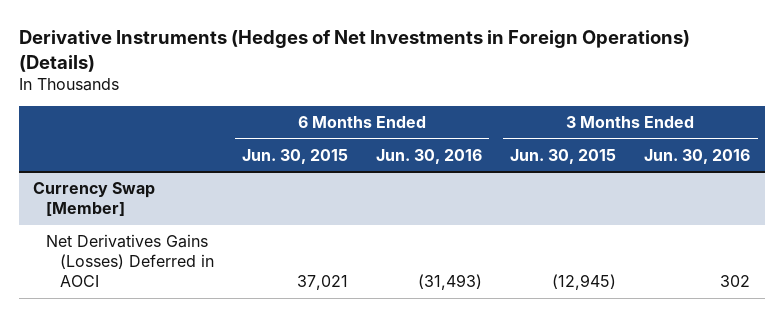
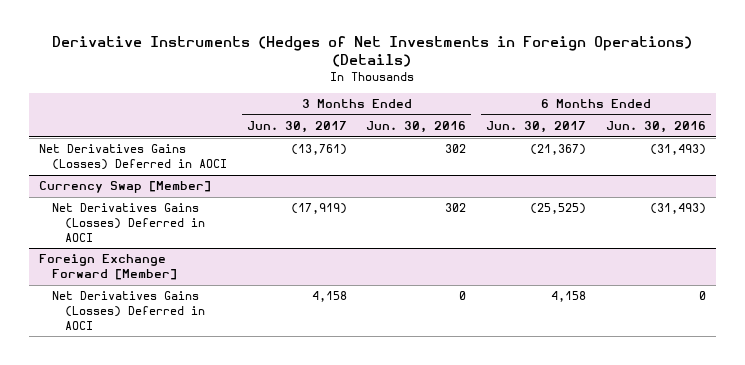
[241,148,348,164] Jun. 30, 2015 -> none
[510,148,617,164] Jun. 30, 2015 -> none
none -> [246,121,347,134] Jun. 30, 2017
none -> [486,121,587,134] Jun. 30, 2017
none -> [38,144,227,171] Net Derivatives Gains (Losses) Deferred in AOCI
none -> [38,254,177,281] Foreign Exchange Forward [Member]
none -> [51,291,206,330] Net Derivatives Gains (Losses) Deferred in AOCI

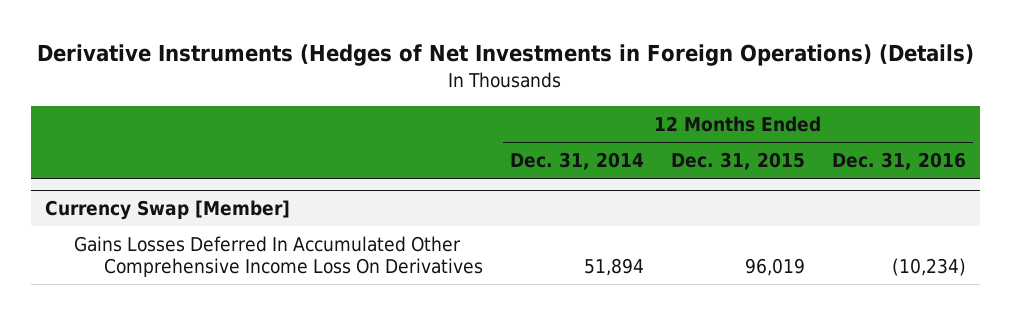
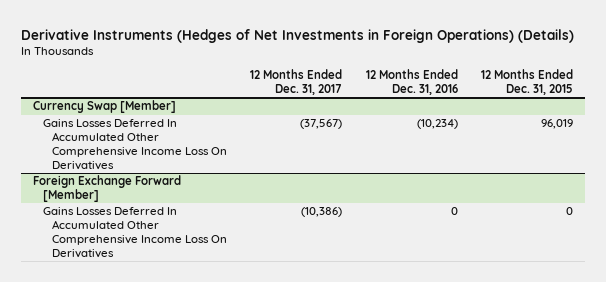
[510,152,645,171] Dec. 31, 2014 -> none
none -> [250,69,343,96] 12 Months Ended Dec. 31, 2017
none -> [33,175,182,203] Foreign Exchange Forward [Member]
none -> [42,207,227,258] Gains Losses Deferred In Accumulated Other Comprehensive Income Loss On Derivatives

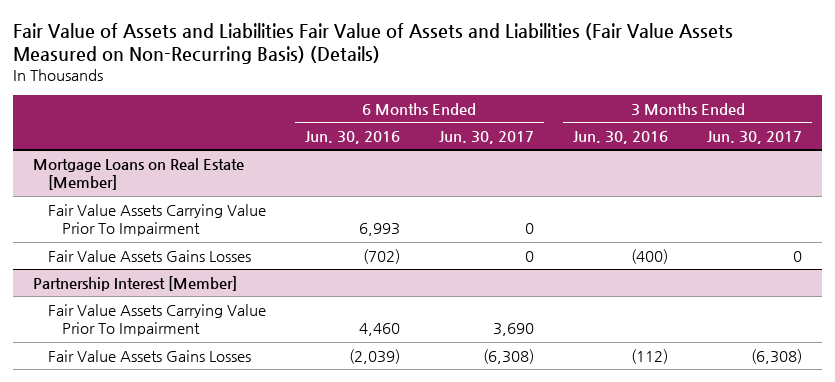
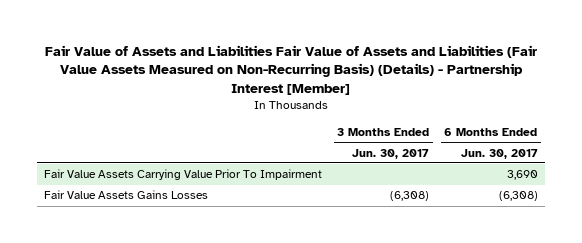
[13,22,734,64] Fair Value of Assets and Liabilities Fair Value of Assets and Liabilities (Fair Value Assets Measured on Non-Recurring Basis) (Details) -> [44,44,537,96] Fair Value of Assets and Liabilities Fair Value of Assets and Liabilities (Fair Value Assets Measured on Non-Recurring Basis) (Details) - Partnership Interest [Member]
[304,130,400,144] Jun. 30, 2016 -> none
[573,130,669,144] Jun. 30, 2016 -> none
[32,157,244,191] Mortgage Loans on Real Estate [Member] -> none
[47,203,266,237] Fair Value Assets Carrying Value Prior To Impairment -> none
[47,249,251,262] Fair Value Assets Gains Losses -> none
[32,275,237,291] Partnership Interest [Member] -> none

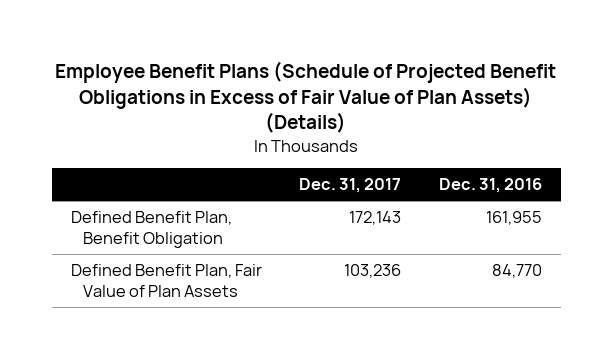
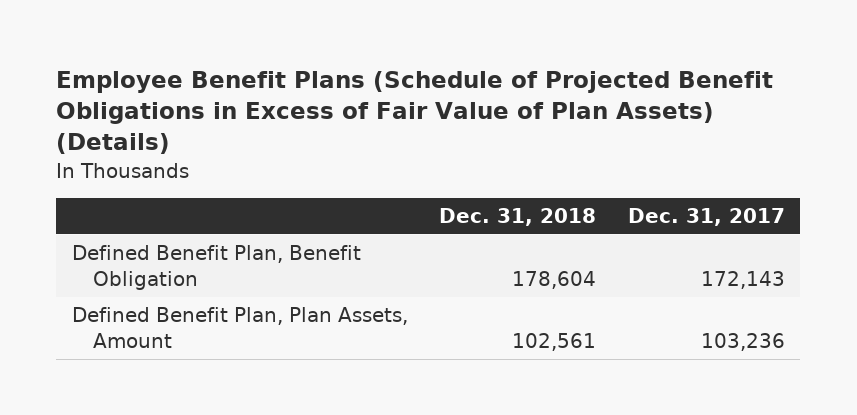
[439,178,543,194] Dec. 31, 2016 -> none
none -> [439,208,597,227] Dec. 31, 2018
[70,263,262,298] Defined Benefit Plan, Fair Value of Plan Assets -> [72,307,409,349] Defined Benefit Plan, Plan Assets, Amount

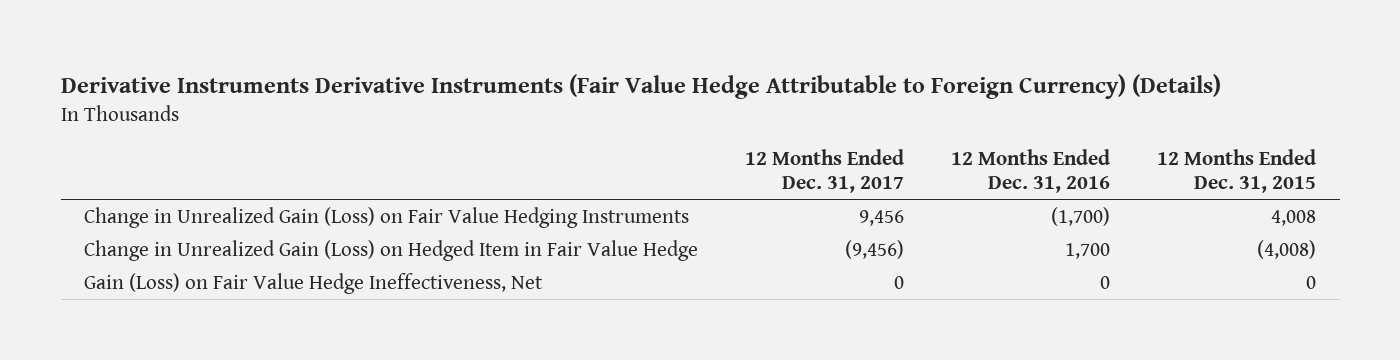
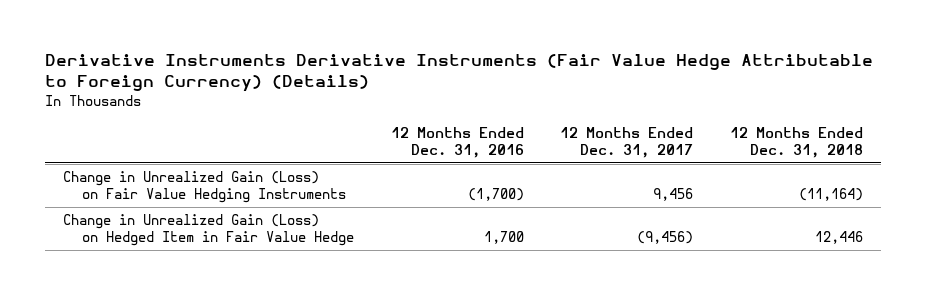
[1157,149,1317,194] 12 Months Ended Dec. 31, 2015 -> none
none -> [729,126,863,158] 12 Months Ended Dec. 31, 2018
[84,272,544,294] Gain (Loss) on Fair Value Hedge Ineffectiveness, Net -> none

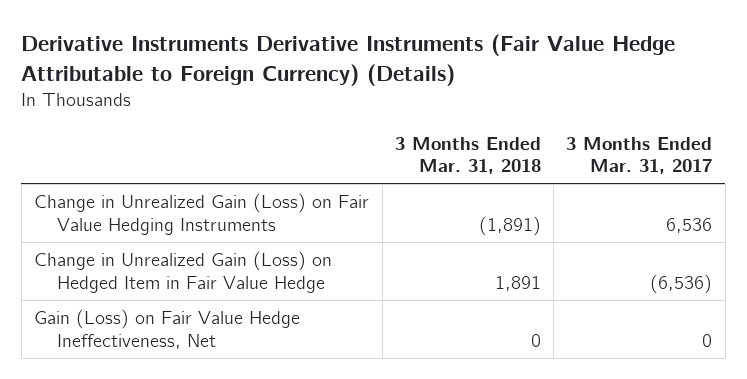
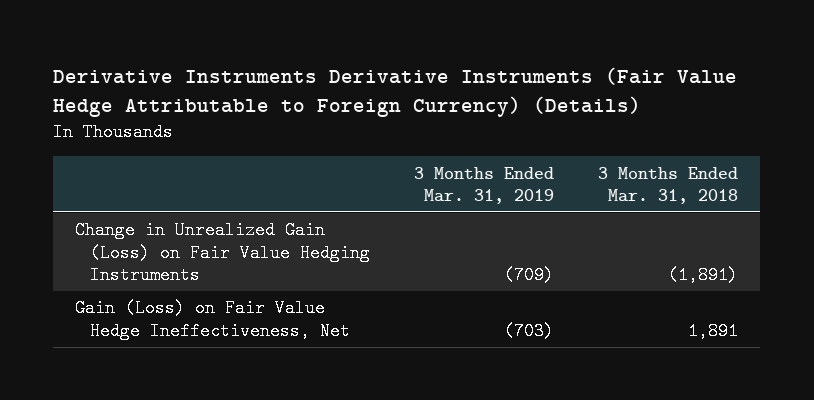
[566,136,713,175] 3 Months Ended Mar. 31, 2017 -> none
none -> [414,166,555,205] 3 Months Ended Mar. 31, 2019
[34,251,333,293] Change in Unrealized Gain (Loss) on Hedged Item in Fair Value Hedge -> none
[530,333,541,347] 0 -> [688,321,739,340] 1,891

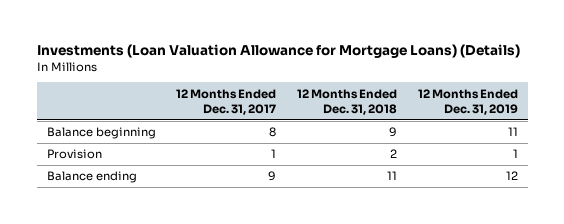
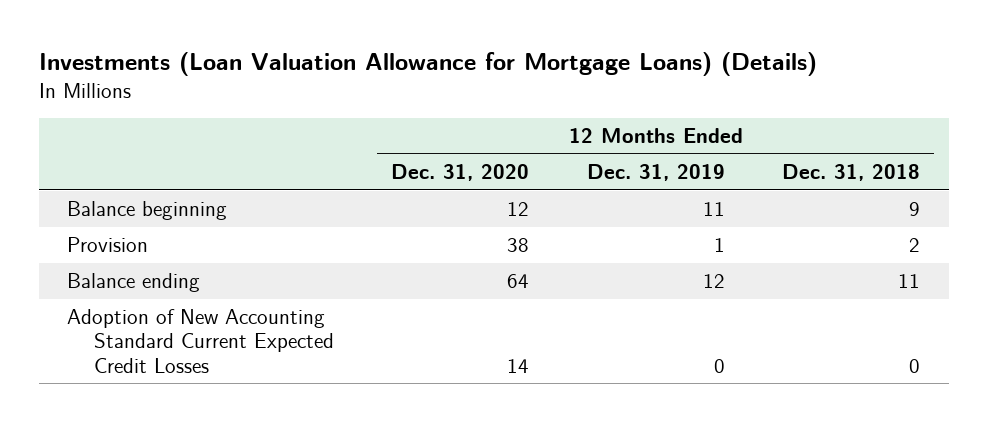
[176,88,277,115] 12 Months Ended Dec. 31, 2017 -> none
none -> [391,164,530,182] Dec. 31, 2020
none -> [67,309,335,373] Adoption of New Accounting Standard Current Expected Credit Losses

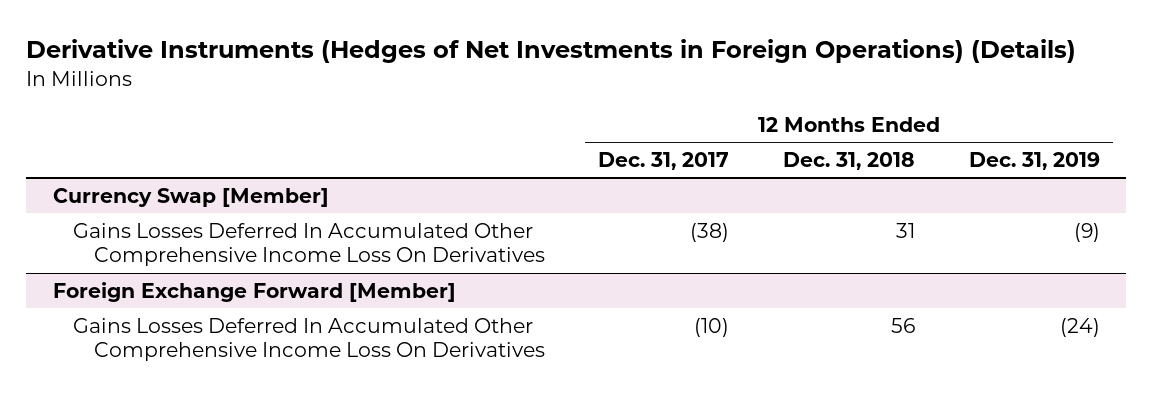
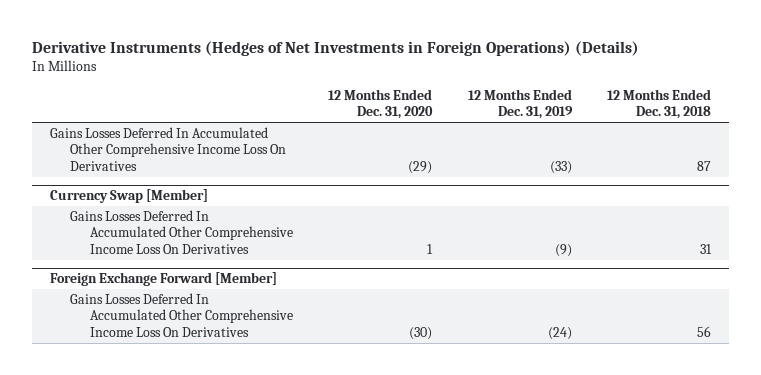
[598,151,730,170] Dec. 31, 2017 -> none
none -> [328,88,434,120] 12 Months Ended Dec. 31, 2020
none -> [49,127,286,171] Gains Losses Deferred In Accumulated Other Comprehensive Income Loss On Derivatives

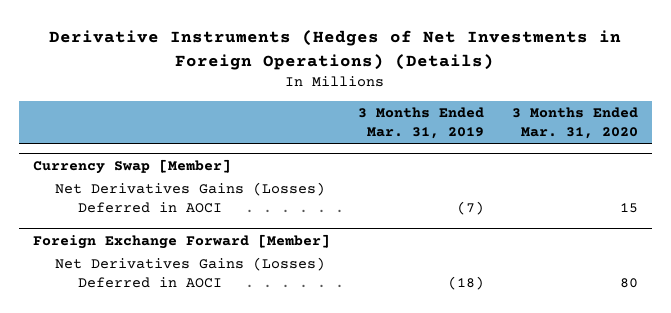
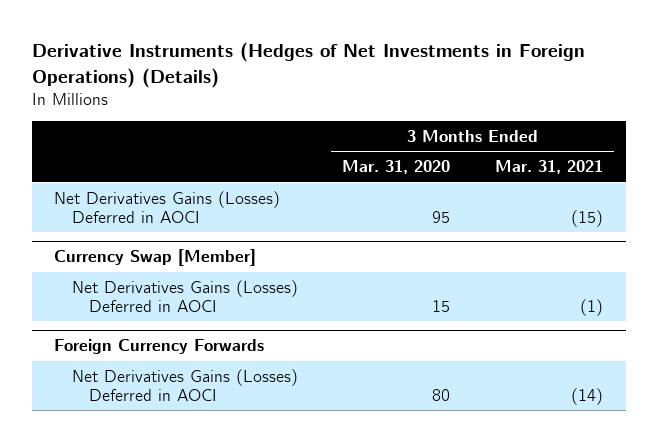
[357,107,484,140] 3 Months Ended Mar. 31, 2019 -> none
none -> [495,160,604,175] Mar. 31, 2021
none -> [54,190,281,223] Net Derivatives Gains (Losses) Deferred in AOCI
[32,233,330,249] Foreign Exchange Forward [Member] -> [54,339,265,355] Foreign Currency Forwards

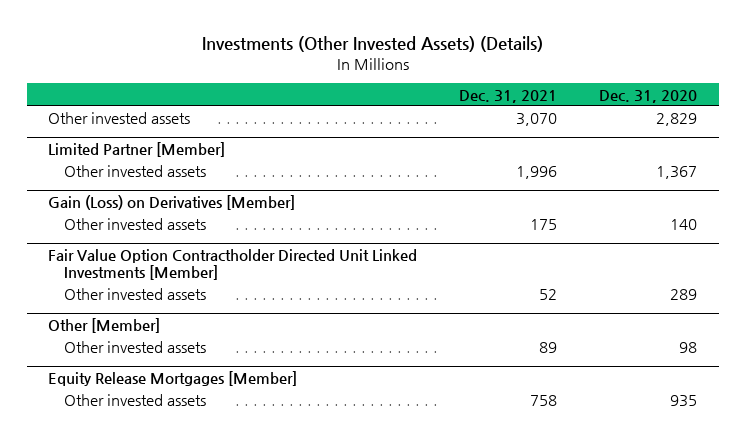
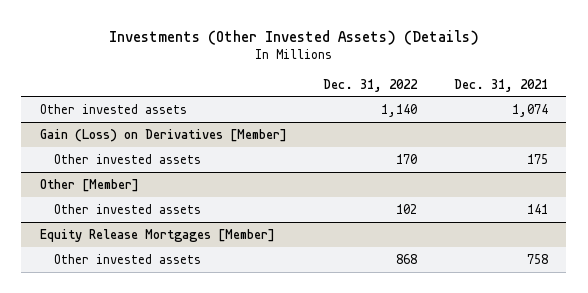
[599,89,698,103] Dec. 31, 2020 -> none
none -> [323,78,419,92] Dec. 31, 2022
[47,141,225,157] Limited Partner [Member] -> none
[64,165,207,178] Other invested assets -> none
[516,113,558,127] 3,070 -> [511,103,548,117] 1,074
[47,248,417,280] Fair Value Option Contractholder Directed Unit Linked Investments [Member] -> none
[64,288,207,301] Other invested assets -> none
[539,342,558,354] 89 -> [526,203,548,214] 141

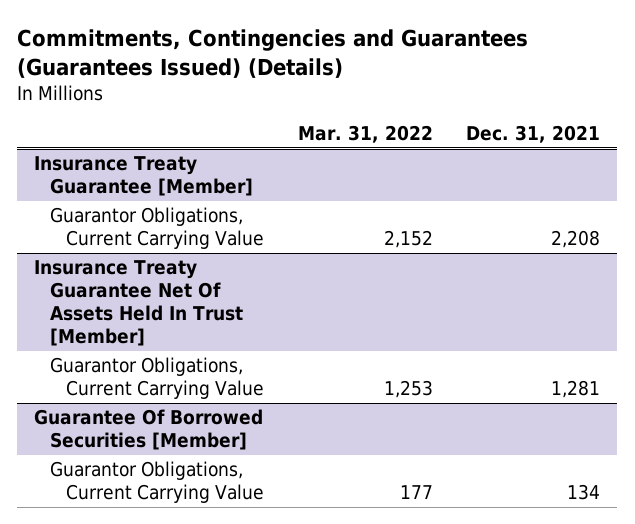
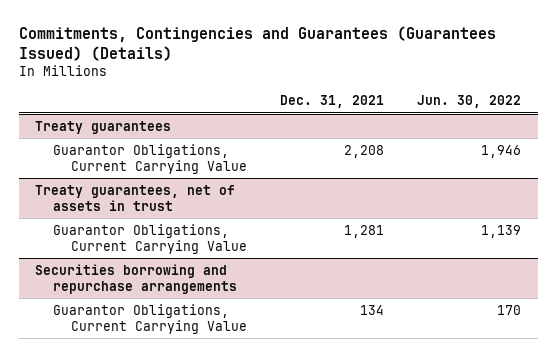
[297,124,433,143] Mar. 31, 2022 -> none
none -> [417,95,522,109] Jun. 30, 2022
[34,156,254,197] Insurance Treaty Guarantee [Member] -> [35,120,172,134] Treaty guarantees
[34,260,244,347] Insurance Treaty Guarantee Net Of Assets Held In Trust [Member] -> [35,184,236,211] Treaty guarantees, net of assets in trust
[34,409,264,451] Guarantee Of Borrowed Securities [Member] -> [35,263,237,294] Securities borrowing and repurchase arrangements

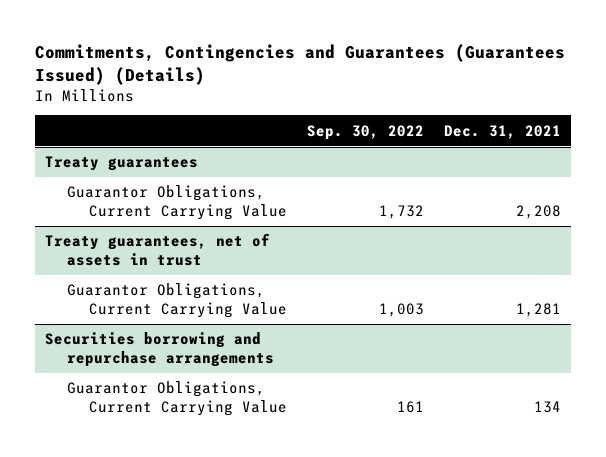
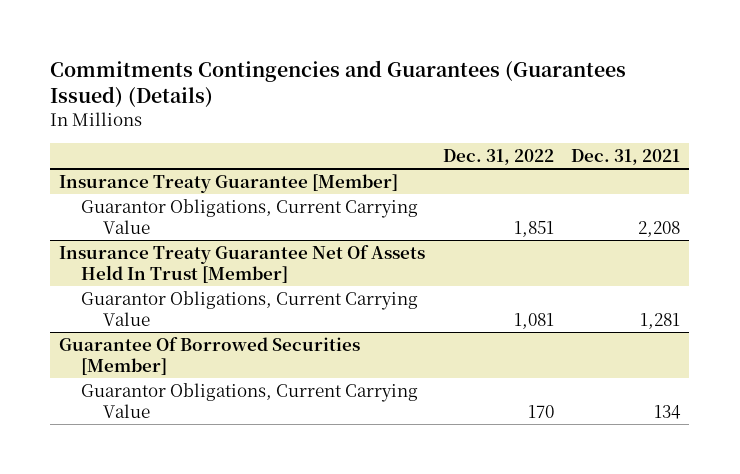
[34,43,565,85] Commitments, Contingencies and Guarantees (Guarantees Issued) (Details) -> [50,59,627,108] Commitments Contingencies and Guarantees (Guarantees Issued) (Details)
[307,124,425,140] Sep. 30, 2022 -> none
none -> [442,148,554,165] Dec. 31, 2022
[44,156,198,172] Treaty guarantees -> [59,173,399,193] Insurance Treaty Guarantee [Member]
[44,233,270,267] Treaty guarantees, net of assets in trust -> [59,244,426,283] Insurance Treaty Guarantee Net Of Assets Held In Trust [Member]
[44,332,274,368] Securities borrowing and repurchase arrangements -> [59,336,361,375] Guarantee Of Borrowed Securities [Member]

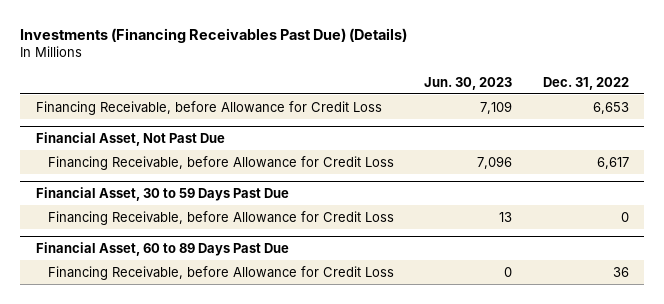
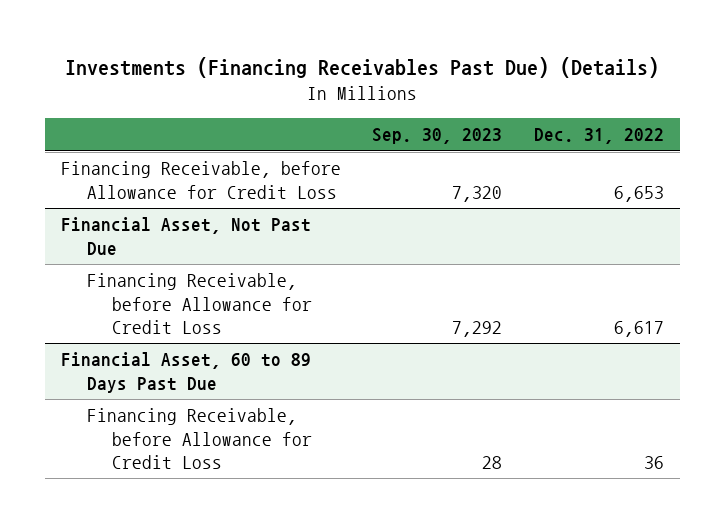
[424,76,513,90] Jun. 30, 2023 -> none
none -> [372,128,503,145] Sep. 30, 2023
[35,186,289,201] Financial Asset, 30 to 59 Days Past Due -> none
[47,210,394,225] Financing Receivable, before Allowance for Credit Loss -> none

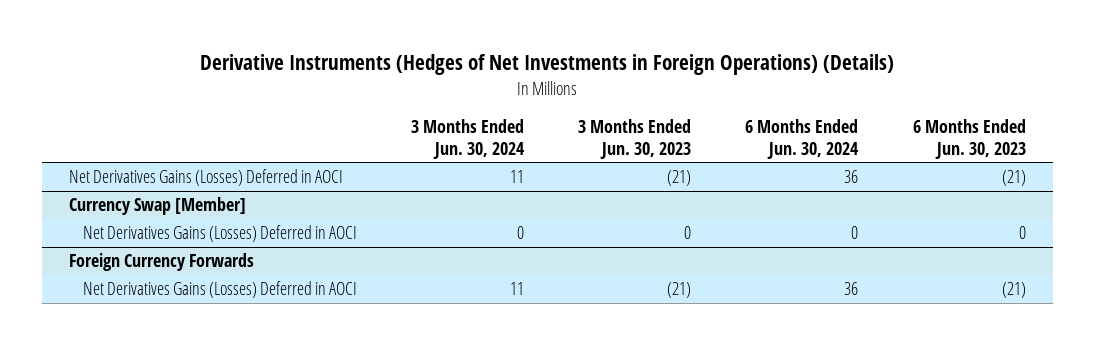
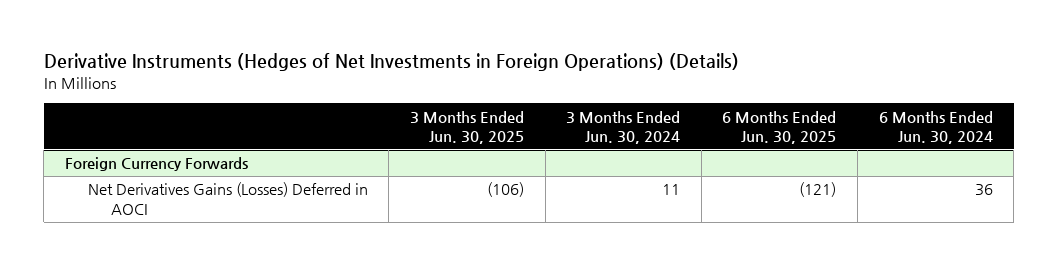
[578,119,692,159] 3 Months Ended Jun. 30, 2023 -> none
[912,119,1026,159] 6 Months Ended Jun. 30, 2023 -> none
none -> [409,110,524,145] 3 Months Ended Jun. 30, 2025
none -> [722,110,837,145] 6 Months Ended Jun. 30, 2025
[69,169,344,187] Net Derivatives Gains (Losses) Deferred in AOCI -> none
[69,197,247,216] Currency Swap [Member] -> none
[82,225,357,243] Net Derivatives Gains (Losses) Deferred in AOCI -> none

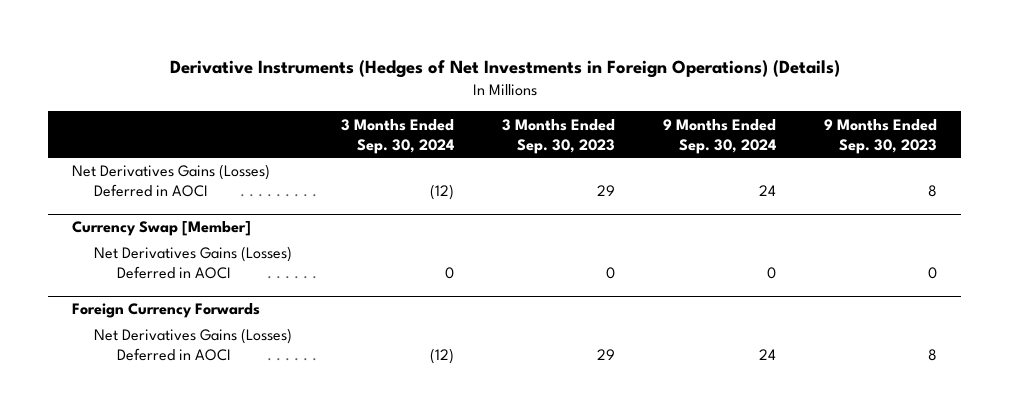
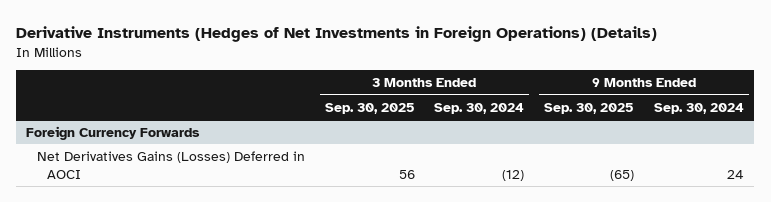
[501,118,615,154] 3 Months Ended Sep. 30, 2023 -> none
[823,118,937,154] 9 Months Ended Sep. 30, 2023 -> none
none -> [324,102,415,114] Sep. 30, 2025
none -> [544,102,635,114] Sep. 30, 2025
[72,164,271,198] Net Derivatives Gains (Losses) Deferred in AOCI -> none
[72,221,252,237] Currency Swap [Member] -> none
[94,246,293,280] Net Derivatives Gains (Losses) Deferred in AOCI -> none

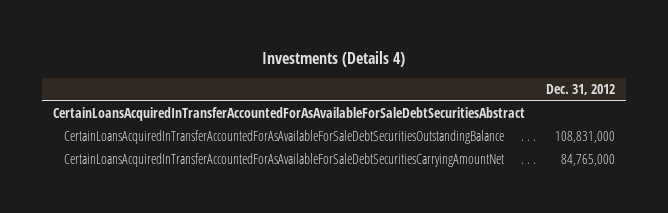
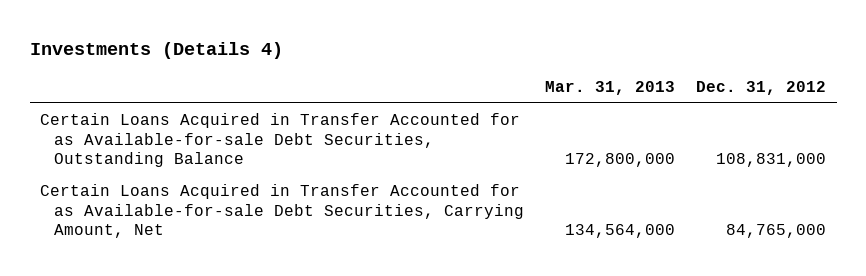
none -> [545,81,676,96] Mar. 31, 2013
[53,107,526,122] CertainLoansAcquiredInTransferAccountedForAsAvailableForSaleDebtSecuritiesAbstract -> none
[63,130,504,145] CertainLoansAcquiredInTransferAccountedForAsAvailableForSaleDebtSecuritiesOutstandingBalance -> [40,113,521,168] Certain Loans Acquired in Transfer Accounted for as Available-for-sale Debt Securities, Outstanding Balance
[63,153,504,168] CertainLoansAcquiredInTransferAccountedForAsAvailableForSaleDebtSecuritiesCarryingAmountNet -> [40,184,525,239] Certain Loans Acquired in Transfer Accounted for as Available-for-sale Debt Securities, Carrying Amount, Net

